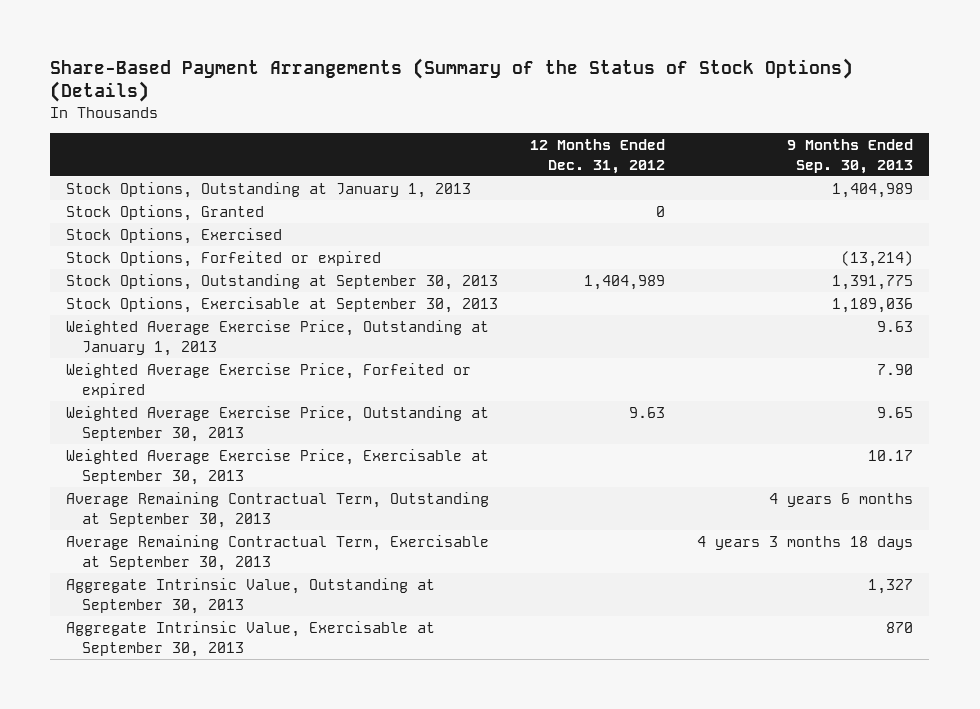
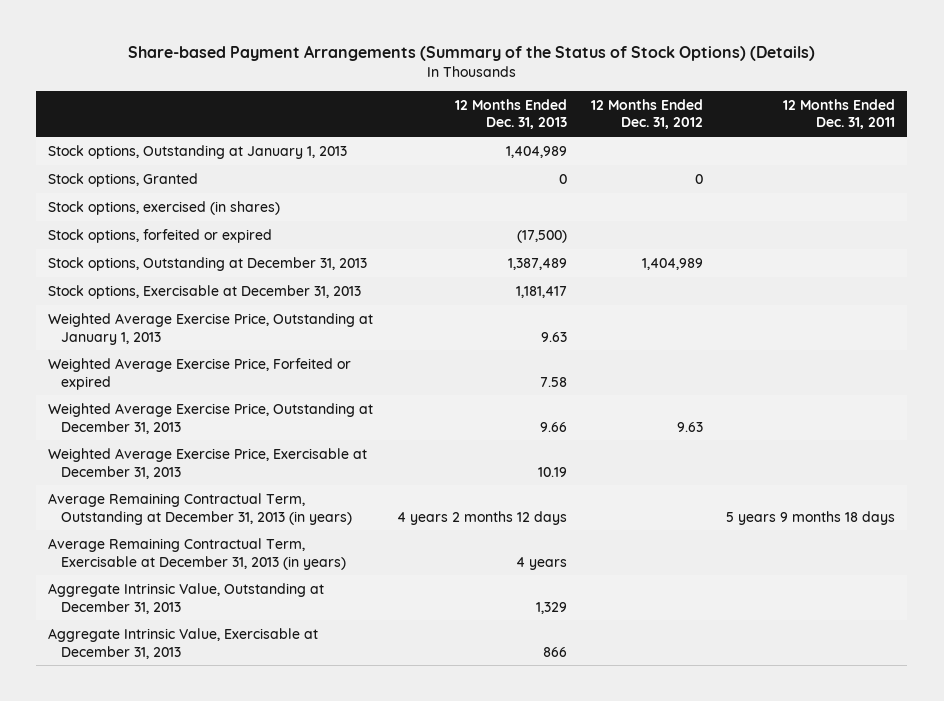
[50,57,854,103] Share-Based Payment Arrangements (Summary of the Status of Stock Options) (Details) -> [127,44,815,61] Share-based Payment Arrangements (Summary of the Status of Stock Options) (Details)
[787,138,914,174] 9 Months Ended Sep. 30, 2013 -> none
none -> [454,98,567,130] 12 Months Ended Dec. 31, 2013
none -> [783,98,896,130] 12 Months Ended Dec. 31, 2011
[66,182,472,199] Stock Options, Outstanding at January 1, 2013 -> [48,144,348,159] Stock options, Outstanding at January 1, 2013
[66,205,265,222] Stock Options, Granted -> [48,172,199,187] Stock options, Granted
[66,228,283,245] Stock Options, Exercised -> [48,200,281,215] Stock options, exercised (in shares)
[66,251,382,268] Stock Options, Forfeited or expired -> [48,228,273,243] Stock options, forfeited or expired
[66,274,499,291] Stock Options, Outstanding at September 30, 2013 -> [48,256,368,271] Stock options, Outstanding at December 31, 2013
[66,297,499,314] Stock Options, Exercisable at September 30, 2013 -> [48,284,362,299] Stock options, Exercisable at December 31, 2013
[66,406,490,442] Weighted Average Exercise Price, Outstanding at September 30, 2013 -> [48,402,374,434] Weighted Average Exercise Price, Outstanding at December 31, 2013
[66,449,490,485] Weighted Average Exercise Price, Exercisable at September 30, 2013 -> [48,447,368,479] Weighted Average Exercise Price, Exercisable at December 31, 2013
[66,492,490,528] Average Remaining Contractual Term, Outstanding at September 30, 2013 -> [48,492,352,525] Average Remaining Contractual Term, Outstanding at December 31, 2013 (in years)
[66,535,490,571] Average Remaining Contractual Term, Exercisable at September 30, 2013 -> [48,537,346,570] Average Remaining Contractual Term, Exercisable at December 31, 2013 (in years)
[66,578,436,614] Aggregate Intrinsic Value, Outstanding at September 30, 2013 -> [48,582,325,614] Aggregate Intrinsic Value, Outstanding at December 31, 2013
[66,621,436,657] Aggregate Intrinsic Value, Exercisable at September 30, 2013 -> [48,627,319,659] Aggregate Intrinsic Value, Exercisable at December 31, 2013

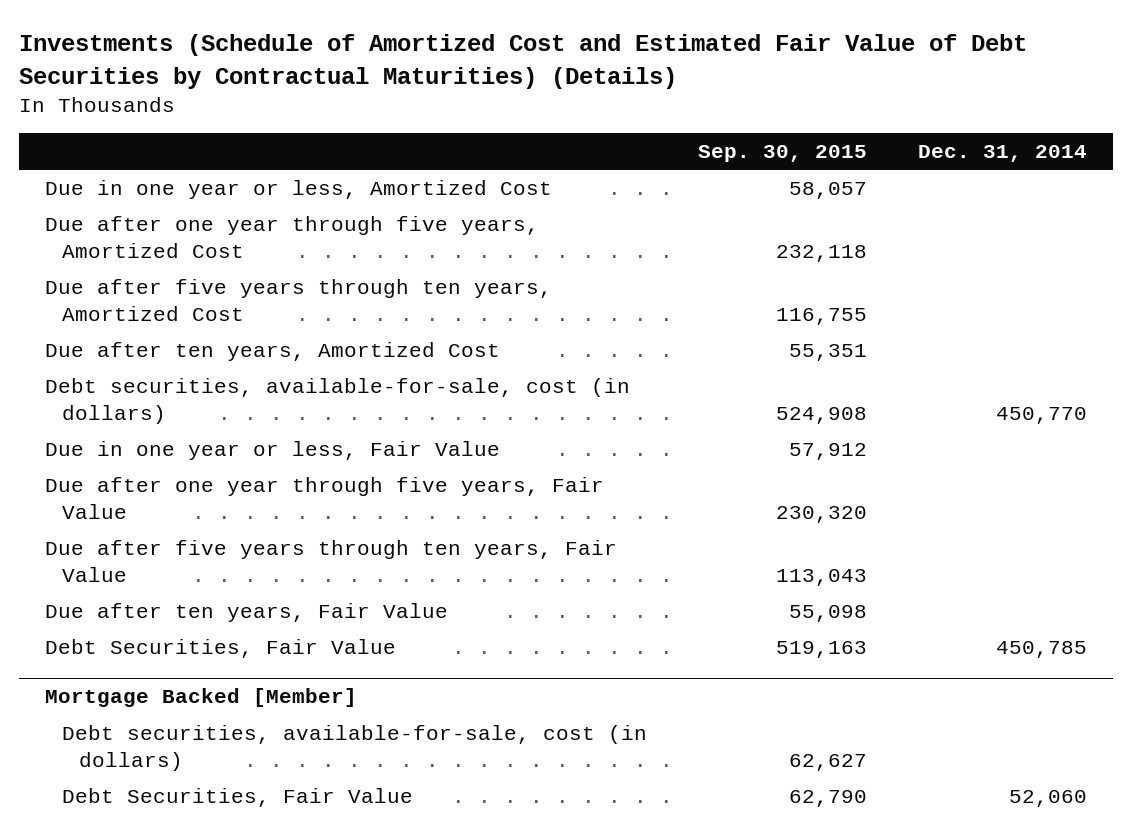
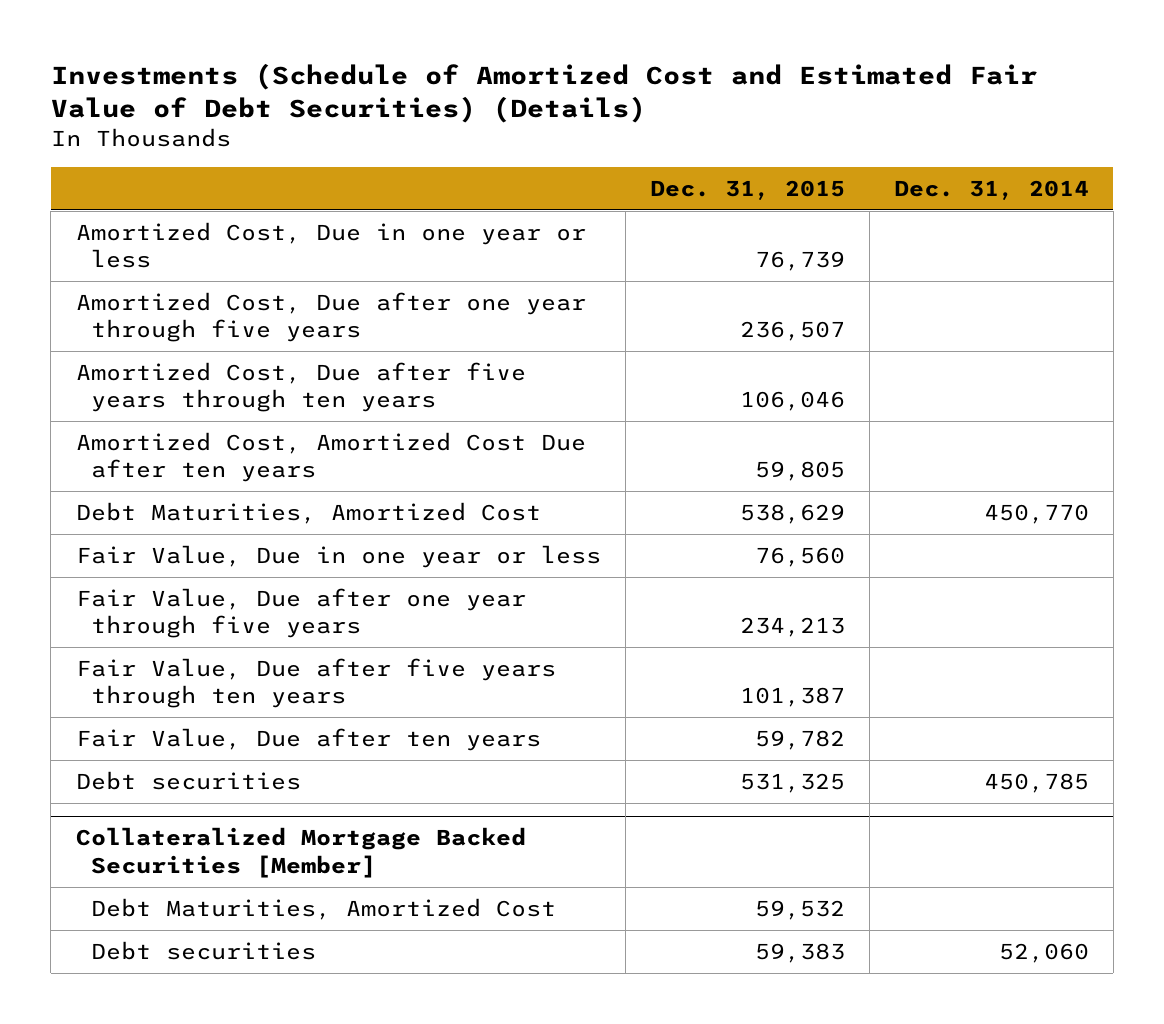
[19,34,1028,89] Investments (Schedule of Amortized Cost and Estimated Fair Value of Debt Securities by Contractual Maturities) (Details) -> [50,63,1037,124] Investments (Schedule of Amortized Cost and Estimated Fair Value of Debt Securities) (Details)
[698,144,868,162] Sep. 30, 2015 -> none
none -> [649,179,845,200] Dec. 31, 2015
[44,180,552,200] Due in one year or less, Amortized Cost -> [75,221,586,269] Amortized Cost, Due in one year or less
[44,216,539,258] Due after one year through five years, Amortized Cost -> [75,291,586,343] Amortized Cost, Due after one year through five years
[44,279,552,321] Due after five years through ten years, Amortized Cost -> [75,361,526,413] Amortized Cost, Due after five years through ten years
[44,342,500,362] Due after ten years, Amortized Cost -> [75,431,586,483] Amortized Cost, Amortized Cost Due after ten years
[44,378,630,424] Debt securities, available-for-sale, cost (in dollars) -> [75,501,541,524] Debt Maturities, Amortized Cost
[44,441,500,461] Due in one year or less, Fair Value -> [75,544,601,568] Fair Value, Due in one year or less
[44,477,604,519] Due after one year through five years, Fair Value -> [75,587,526,639] Fair Value, Due after one year through five years
[44,540,617,582] Due after five years through ten years, Fair Value -> [75,657,556,709] Fair Value, Due after five years through ten years
[44,603,448,623] Due after ten years, Fair Value -> [75,727,541,751] Fair Value, Due after ten years
[44,639,396,659] Debt Securities, Fair Value -> [75,770,301,790] Debt securities
[44,688,357,708] Mortgage Backed [Member] -> [75,827,526,878] Collateralized Mortgage Backed Securities [Member]
[62,725,648,771] Debt securities, available-for-sale, cost (in dollars) -> [90,897,556,920] Debt Maturities, Amortized Cost
[62,788,414,808] Debt Securities, Fair Value -> [90,940,316,960] Debt securities

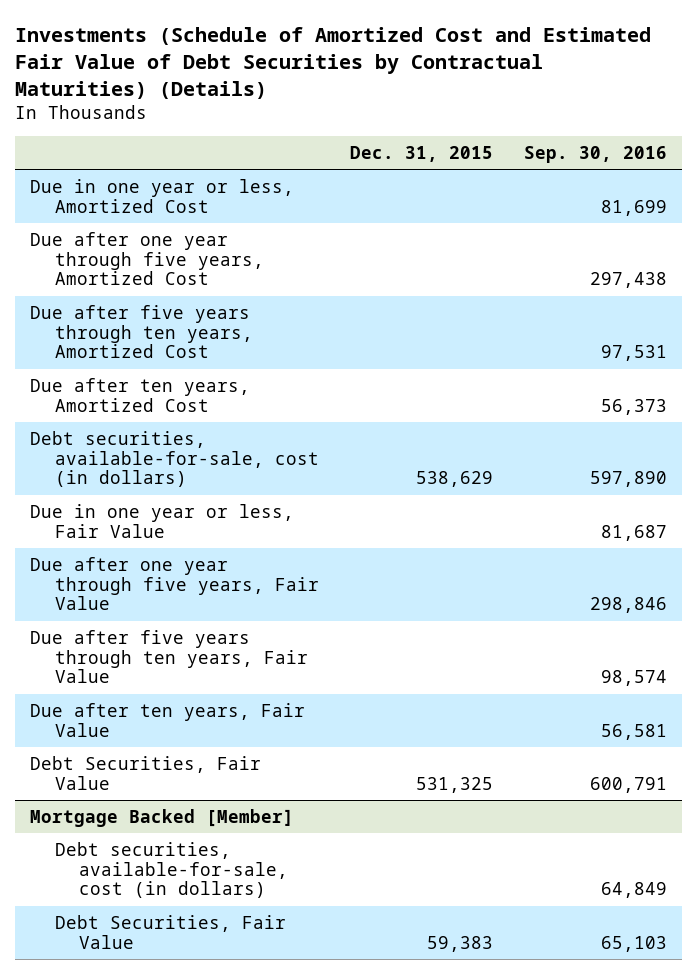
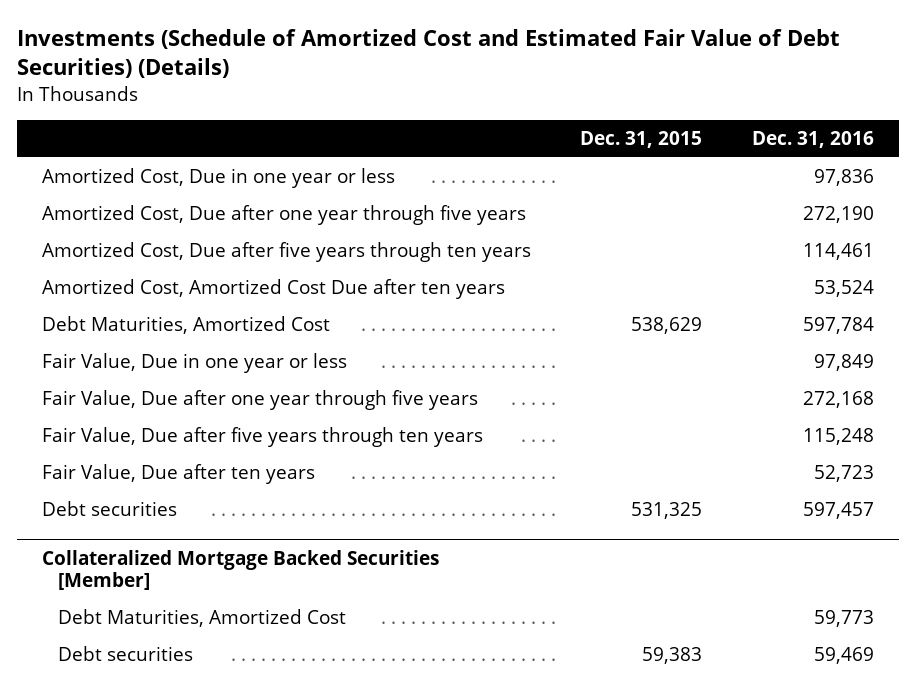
[14,26,651,99] Investments (Schedule of Amortized Cost and Estimated Fair Value of Debt Securities by Contractual Maturities) (Details) -> [17,29,841,79] Investments (Schedule of Amortized Cost and Estimated Fair Value of Debt Securities) (Details)
[523,145,667,163] Sep. 30, 2016 -> none
none -> [751,130,874,148] Dec. 31, 2016
[30,178,295,213] Due in one year or less, Amortized Cost -> [41,168,395,189] Amortized Cost, Due in one year or less
[30,231,264,286] Due after one year through five years, Amortized Cost -> [41,205,526,226] Amortized Cost, Due after one year through five years
[30,304,253,359] Due after five years through ten years, Amortized Cost -> [41,242,531,263] Amortized Cost, Due after five years through ten years
[30,377,251,412] Due after ten years, Amortized Cost -> [41,279,505,300] Amortized Cost, Amortized Cost Due after ten years
[30,430,319,488] Debt securities, available-for-sale, cost (in dollars) -> [41,316,330,335] Debt Maturities, Amortized Cost
[30,503,295,538] Due in one year or less, Fair Value -> [41,353,347,374] Fair Value, Due in one year or less
[30,556,319,611] Due after one year through five years, Fair Value -> [41,390,478,411] Fair Value, Due after one year through five years
[30,629,308,684] Due after five years through ten years, Fair Value -> [41,427,483,448] Fair Value, Due after five years through ten years
[30,702,306,737] Due after ten years, Fair Value -> [41,464,315,485] Fair Value, Due after ten years
[30,755,262,790] Debt Securities, Fair Value -> [41,501,177,517] Debt securities
[30,808,295,827] Mortgage Backed [Member] -> [41,549,439,591] Collateralized Mortgage Backed Securities [Member]
[54,841,288,899] Debt securities, available-for-sale, cost (in dollars) -> [57,609,346,628] Debt Maturities, Amortized Cost
[54,914,286,949] Debt Securities, Fair Value -> [57,646,193,662] Debt securities

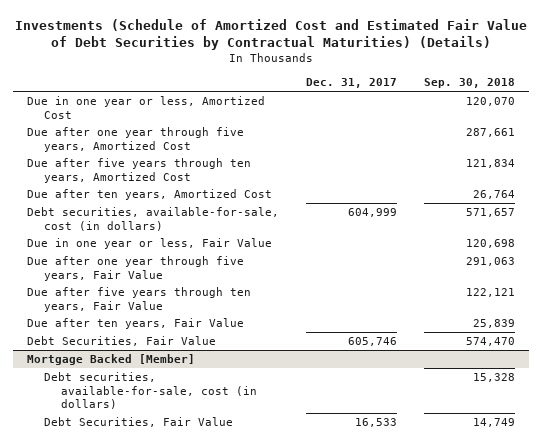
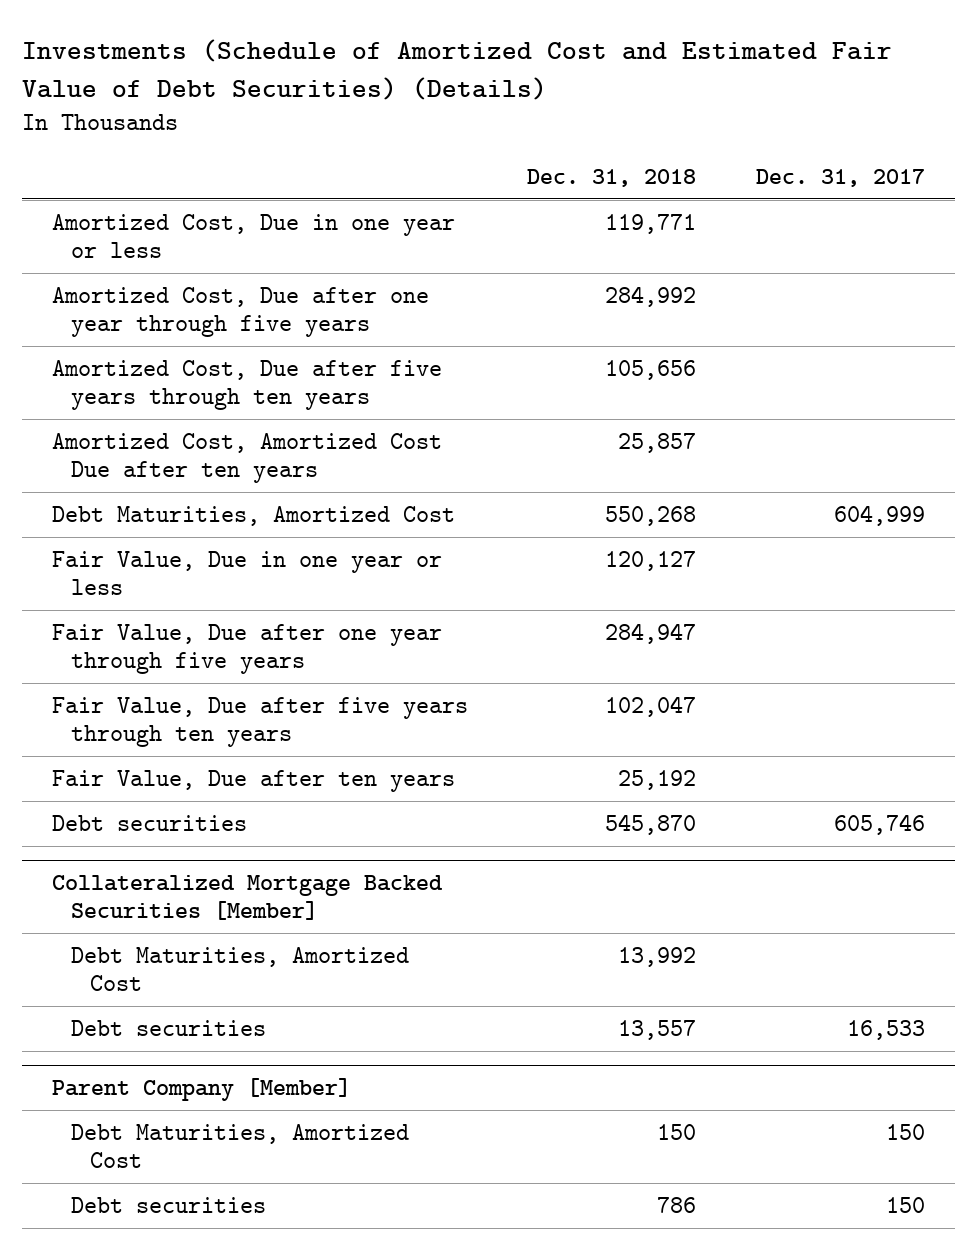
[14,19,527,51] Investments (Schedule of Amortized Cost and Estimated Fair Value of Debt Securities by Contractual Maturities) (Details) -> [21,39,892,101] Investments (Schedule of Amortized Cost and Estimated Fair Value of Debt Securities) (Details)
[423,78,515,89] Sep. 30, 2018 -> none
none -> [527,168,697,187] Dec. 31, 2018
[26,95,265,119] Due in one year or less, Amortized Cost -> [51,213,455,259] Amortized Cost, Due in one year or less
[26,126,244,152] Due after one year through five years, Amortized Cost -> [51,286,429,338] Amortized Cost, Due after one year through five years
[26,157,251,183] Due after five years through ten years, Amortized Cost -> [51,359,442,411] Amortized Cost, Due after five years through ten years
[26,188,272,200] Due after ten years, Amortized Cost -> [51,432,442,484] Amortized Cost, Amortized Cost Due after ten years
[26,206,279,231] Debt securities, available-for-sale, cost (in dollars) -> [51,505,455,526] Debt Maturities, Amortized Cost
[26,237,272,249] Due in one year or less, Fair Value -> [51,550,442,596] Fair Value, Due in one year or less
[26,255,244,281] Due after one year through five years, Fair Value -> [51,623,442,675] Fair Value, Due after one year through five years
[26,286,251,312] Due after five years through ten years, Fair Value -> [51,696,468,748] Fair Value, Due after five years through ten years
[26,317,244,329] Due after ten years, Fair Value -> [51,769,455,792] Fair Value, Due after ten years
[26,335,216,346] Debt Securities, Fair Value -> [51,814,247,831] Debt securities
[26,353,195,365] Mortgage Backed [Member] -> [51,874,443,921] Collateralized Mortgage Backed Securities [Member]
[43,371,258,410] Debt securities, available-for-sale, cost (in dollars) -> [70,946,409,992] Debt Maturities, Amortized Cost
[43,416,233,427] Debt Securities, Fair Value -> [70,1019,266,1036] Debt securities
none -> [51,1077,351,1101] Parent Company [Member]
none -> [70,1123,409,1169] Debt Maturities, Amortized Cost
none -> [70,1196,266,1213] Debt securities

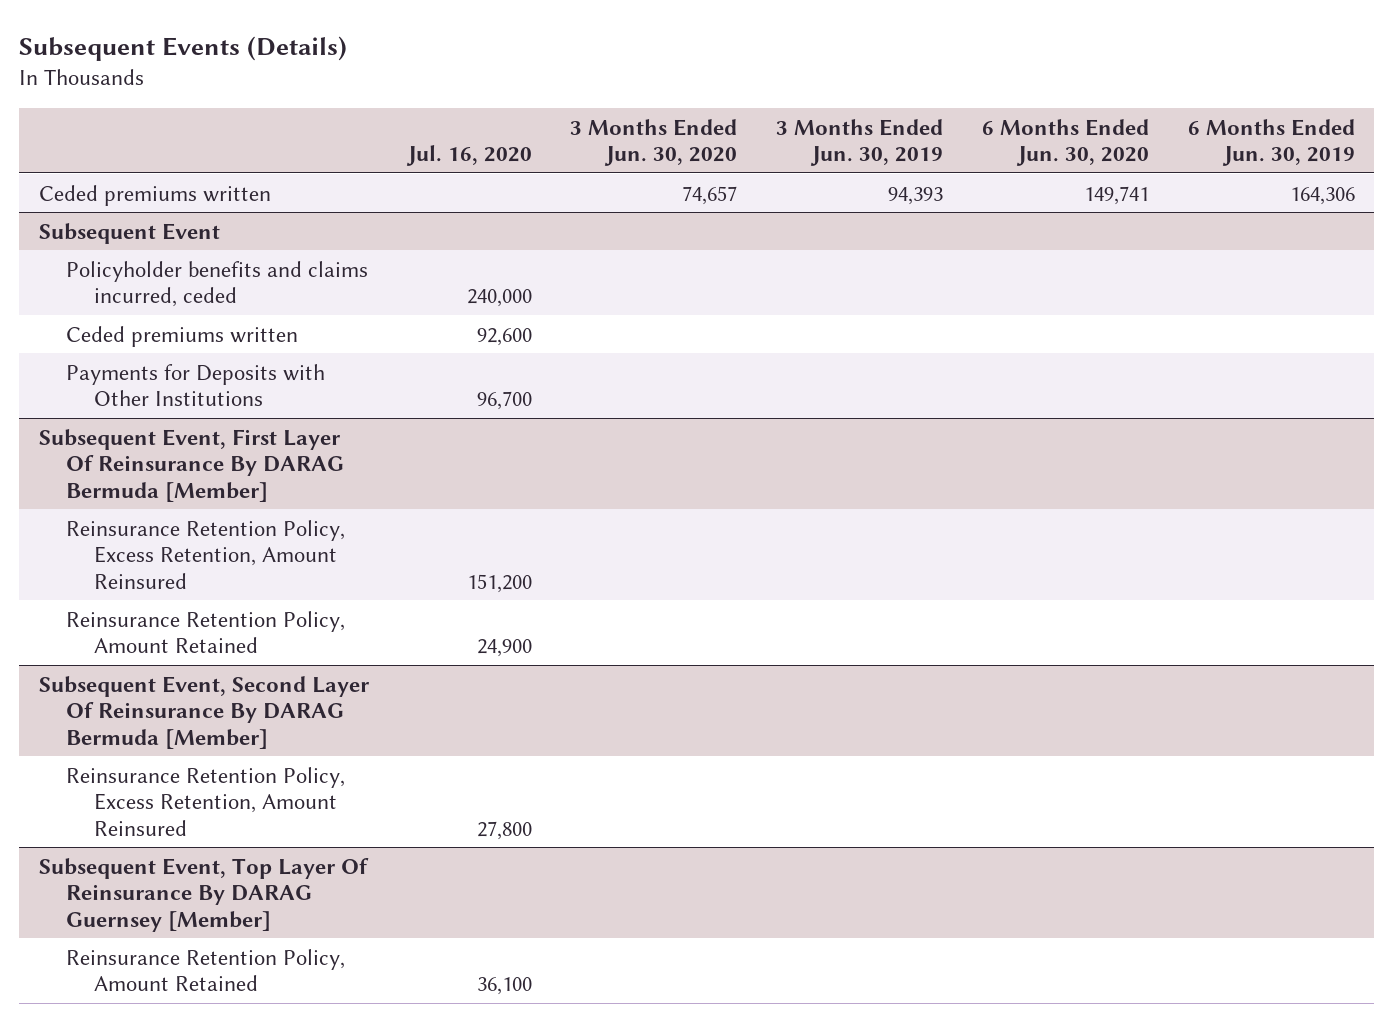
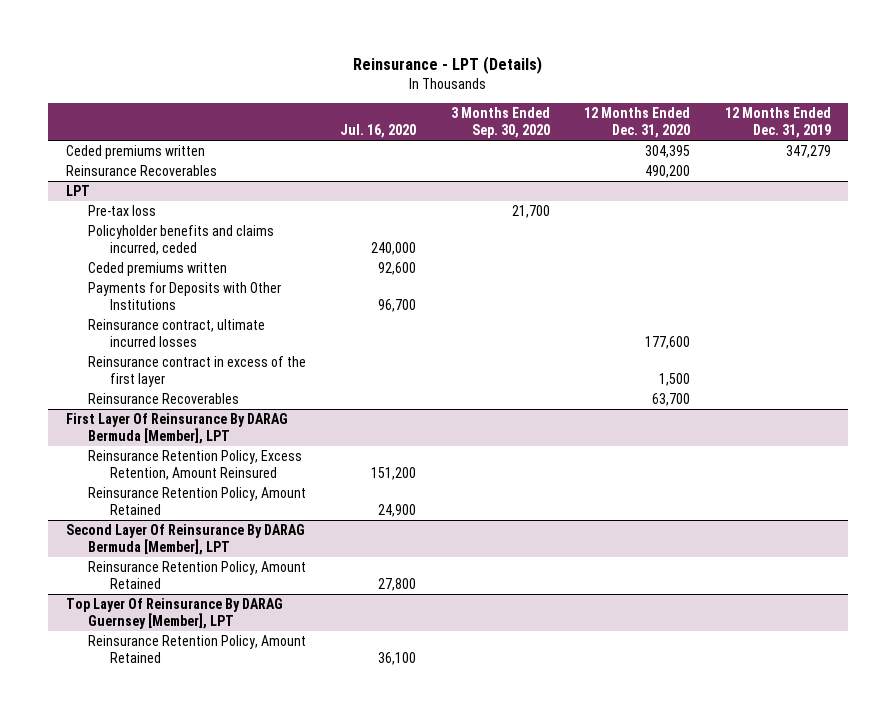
[19,35,348,61] Subsequent Events (Details) -> [353,56,543,75] Reinsurance - LPT (Details)
[570,118,738,167] 3 Months Ended Jun. 30, 2020 -> none
[776,118,944,167] 3 Months Ended Jun. 30, 2019 -> none
[982,118,1150,167] 6 Months Ended Jun. 30, 2020 -> none
[1187,118,1355,167] 6 Months Ended Jun. 30, 2019 -> none
none -> [450,107,550,139] 3 Months Ended Sep. 30, 2020
none -> [584,107,691,139] 12 Months Ended Dec. 31, 2020
none -> [724,107,831,139] 12 Months Ended Dec. 31, 2019
none -> [65,165,217,177] Reinsurance Recoverables
[38,222,220,244] Subsequent Event -> [65,185,90,197] LPT
none -> [87,205,156,217] Pre-tax loss
none -> [87,319,265,348] Reinsurance contract, ultimate incurred losses
none -> [87,356,306,388] Reinsurance contract in excess of the first layer
none -> [87,393,239,405] Reinsurance Recoverables
[38,428,345,502] Subsequent Event, First Layer Of Reinsurance By DARAG Bermuda [Member] -> [65,413,288,445] First Layer Of Reinsurance By DARAG Bermuda [Member], LPT
[38,675,370,749] Subsequent Event, Second Layer Of Reinsurance By DARAG Bermuda [Member] -> [65,524,305,556] Second Layer Of Reinsurance By DARAG Bermuda [Member], LPT
[66,766,346,836] Reinsurance Retention Policy, Excess Retention, Amount Reinsured -> [87,561,306,590] Reinsurance Retention Policy, Amount Retained
[38,857,369,932] Subsequent Event, Top Layer Of Reinsurance By DARAG Guernsey [Member] -> [65,598,283,630] Top Layer Of Reinsurance By DARAG Guernsey [Member], LPT

